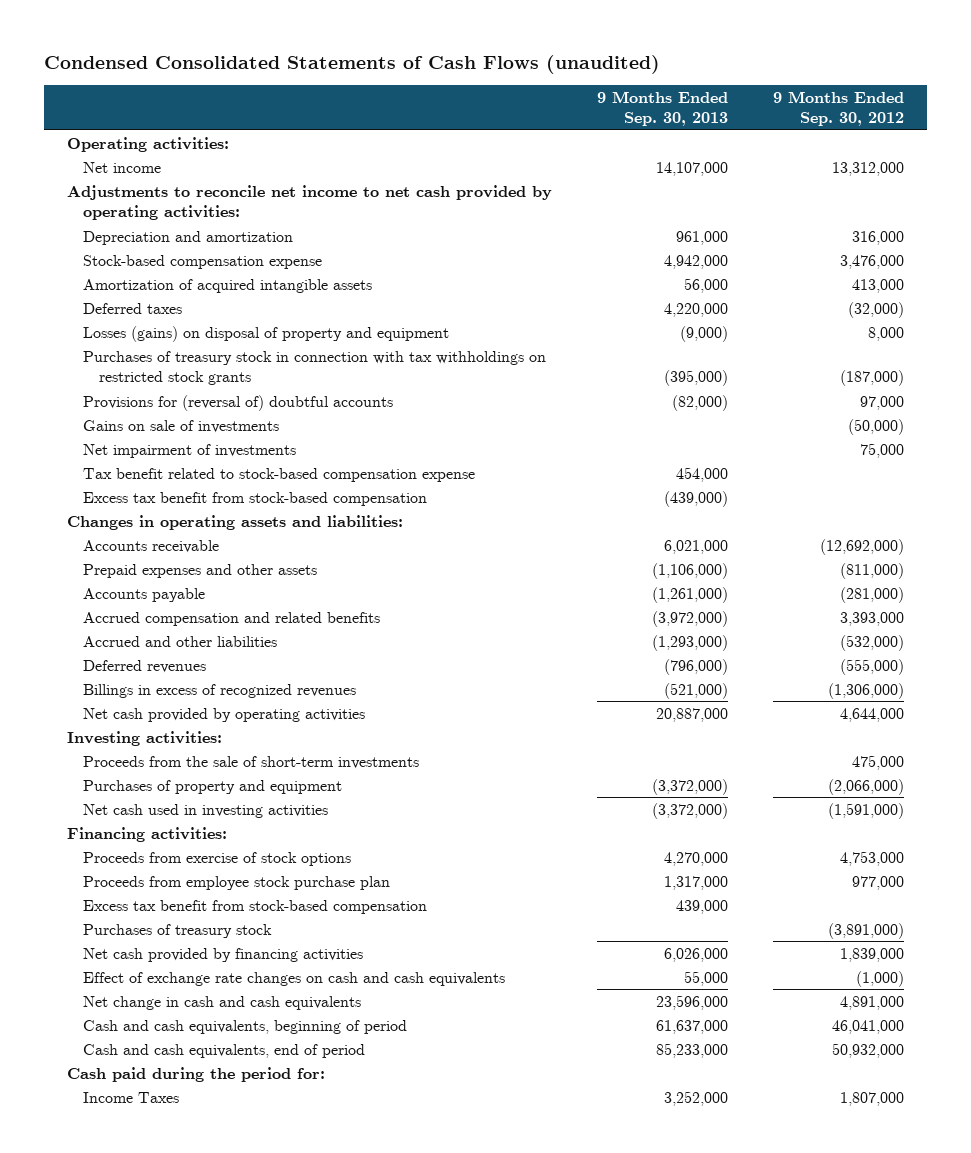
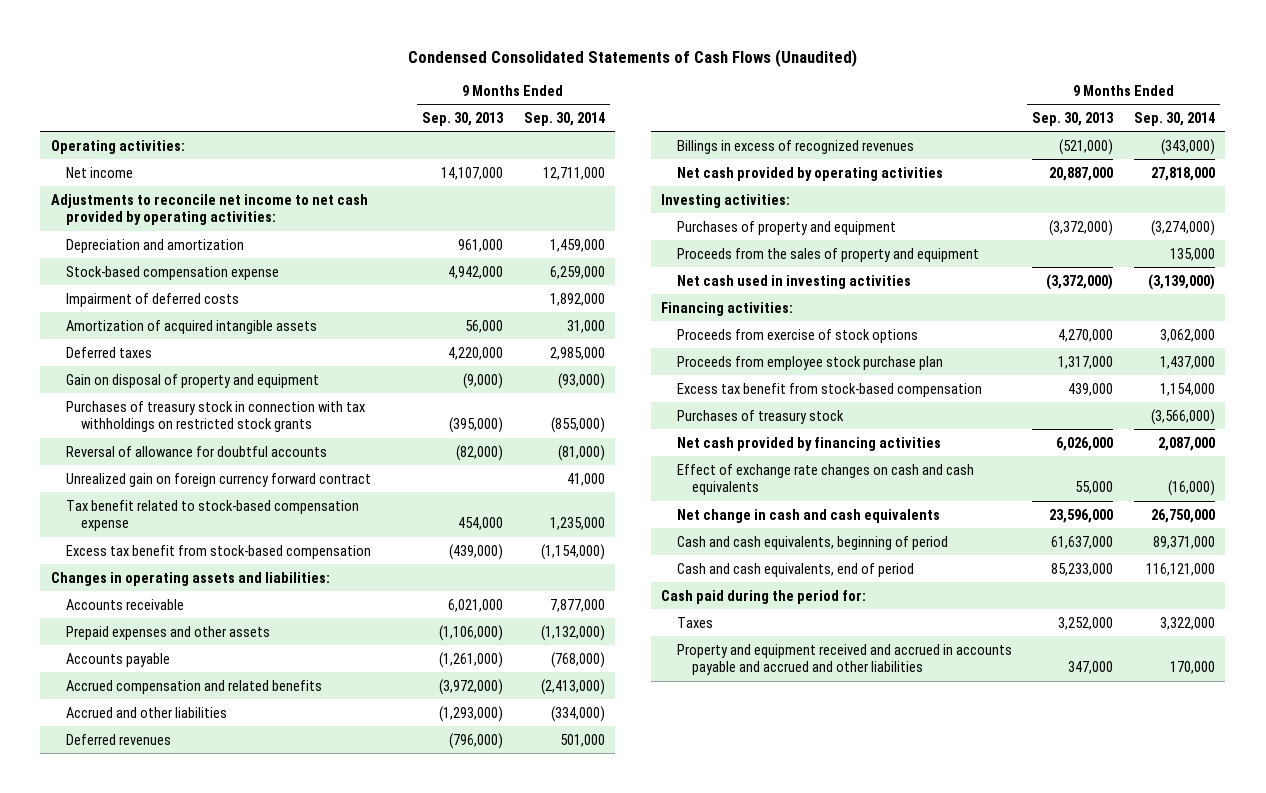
[44,54,661,74] Condensed Consolidated Statements of Cash Flows (unaudited) -> [407,48,857,67] Condensed Consolidated Statements of Cash Flows (Unaudited)
[773,90,905,127] 9 Months Ended Sep. 30, 2012 -> none
none -> [523,111,605,126] Sep. 30, 2014
none -> [66,292,240,307] Impairment of deferred costs
[82,325,449,342] Losses (gains) on disposal of property and equipment -> [66,373,320,388] Gain on disposal of property and equipment
[82,419,279,433] Gains on sale of investments -> none
[82,443,296,458] Net impairment of investments -> none
[82,394,393,411] Provisions for (reversal of) doubtful accounts -> [66,445,328,457] Reversal of allowance for doubtful accounts
none -> [66,472,372,487] Unrealized gain on foreign currency forward contract
[82,755,419,769] Proceeds from the sale of short-term investments -> none
none -> [676,247,979,262] Proceeds from the sales of property and equipment
[82,1091,179,1103] Income Taxes -> [676,616,713,628] Taxes
none -> [676,643,1012,676] Property and equipment received and accrued in accounts payable and accrued and other liabilities

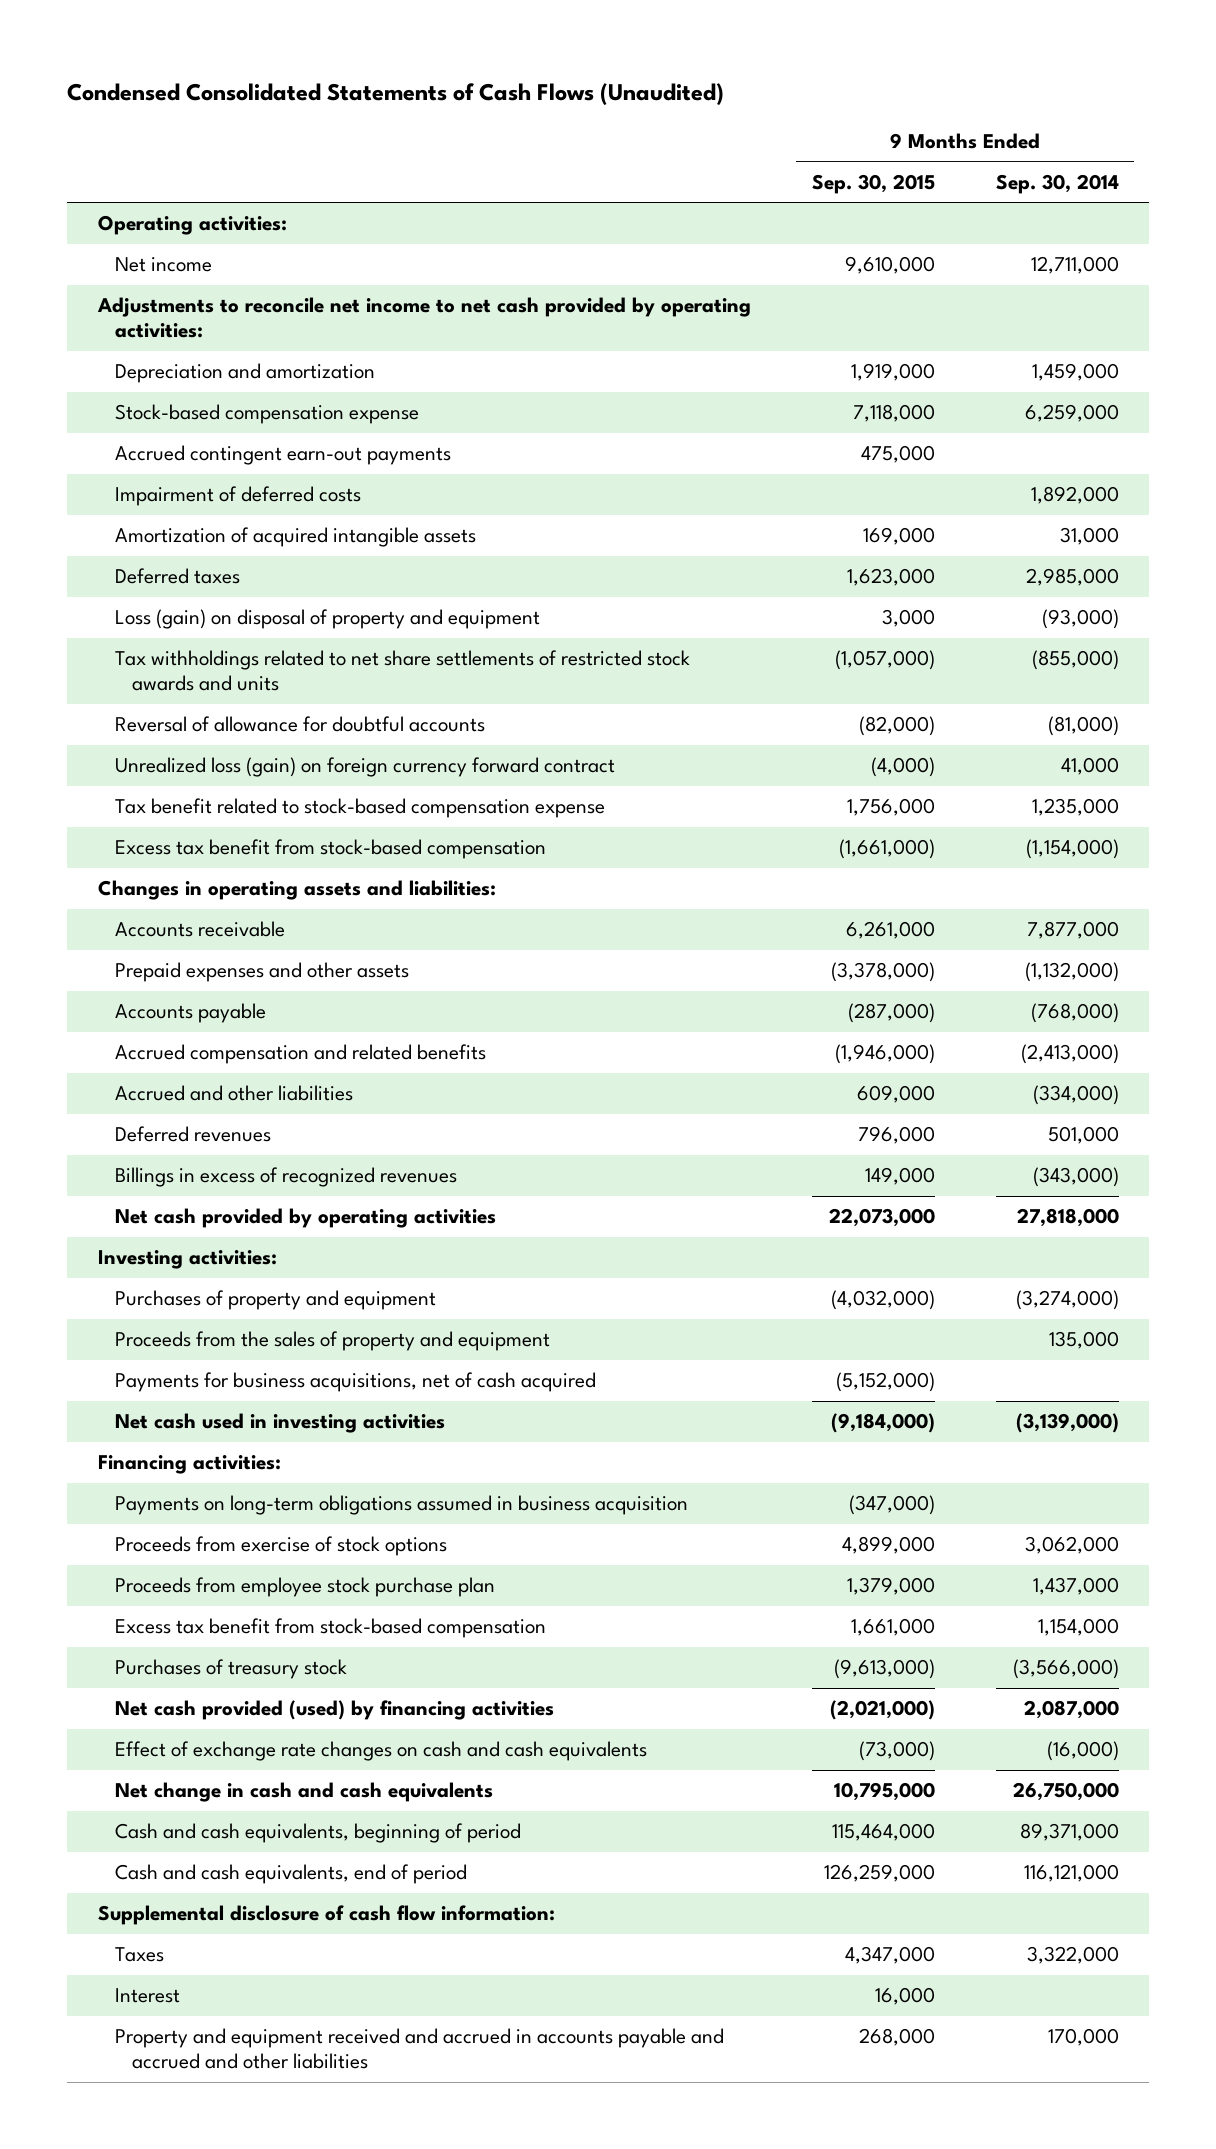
[421,111,504,126] Sep. 30, 2013 -> none
none -> [811,173,935,194] Sep. 30, 2015
none -> [114,445,451,466] Accrued contingent earn-out payments
[66,373,320,388] Gain on disposal of property and equipment -> [114,609,540,630] Loss (gain) on disposal of property and equipment
[66,400,366,433] Purchases of treasury stock in connection with tax withholdings on restricted stock grants -> [114,650,690,692] Tax withholdings related to net share settlements of restricted stock awards and units
[66,472,372,487] Unrealized gain on foreign currency forward contract -> [114,757,615,778] Unrealized loss (gain) on foreign currency forward contract
none -> [114,1372,596,1393] Payments for business acquisitions, net of cash acquired
none -> [114,1495,688,1516] Payments on long-term obligations assumed in business acquisition
[676,436,941,451] Net cash provided by financing activities -> [114,1700,554,1721] Net cash provided (used) by financing activities
[661,589,867,604] Cash paid during the period for: -> none
none -> [97,1905,555,1926] Supplemental disclosure of cash flow information:
none -> [114,1988,180,2004] Interest

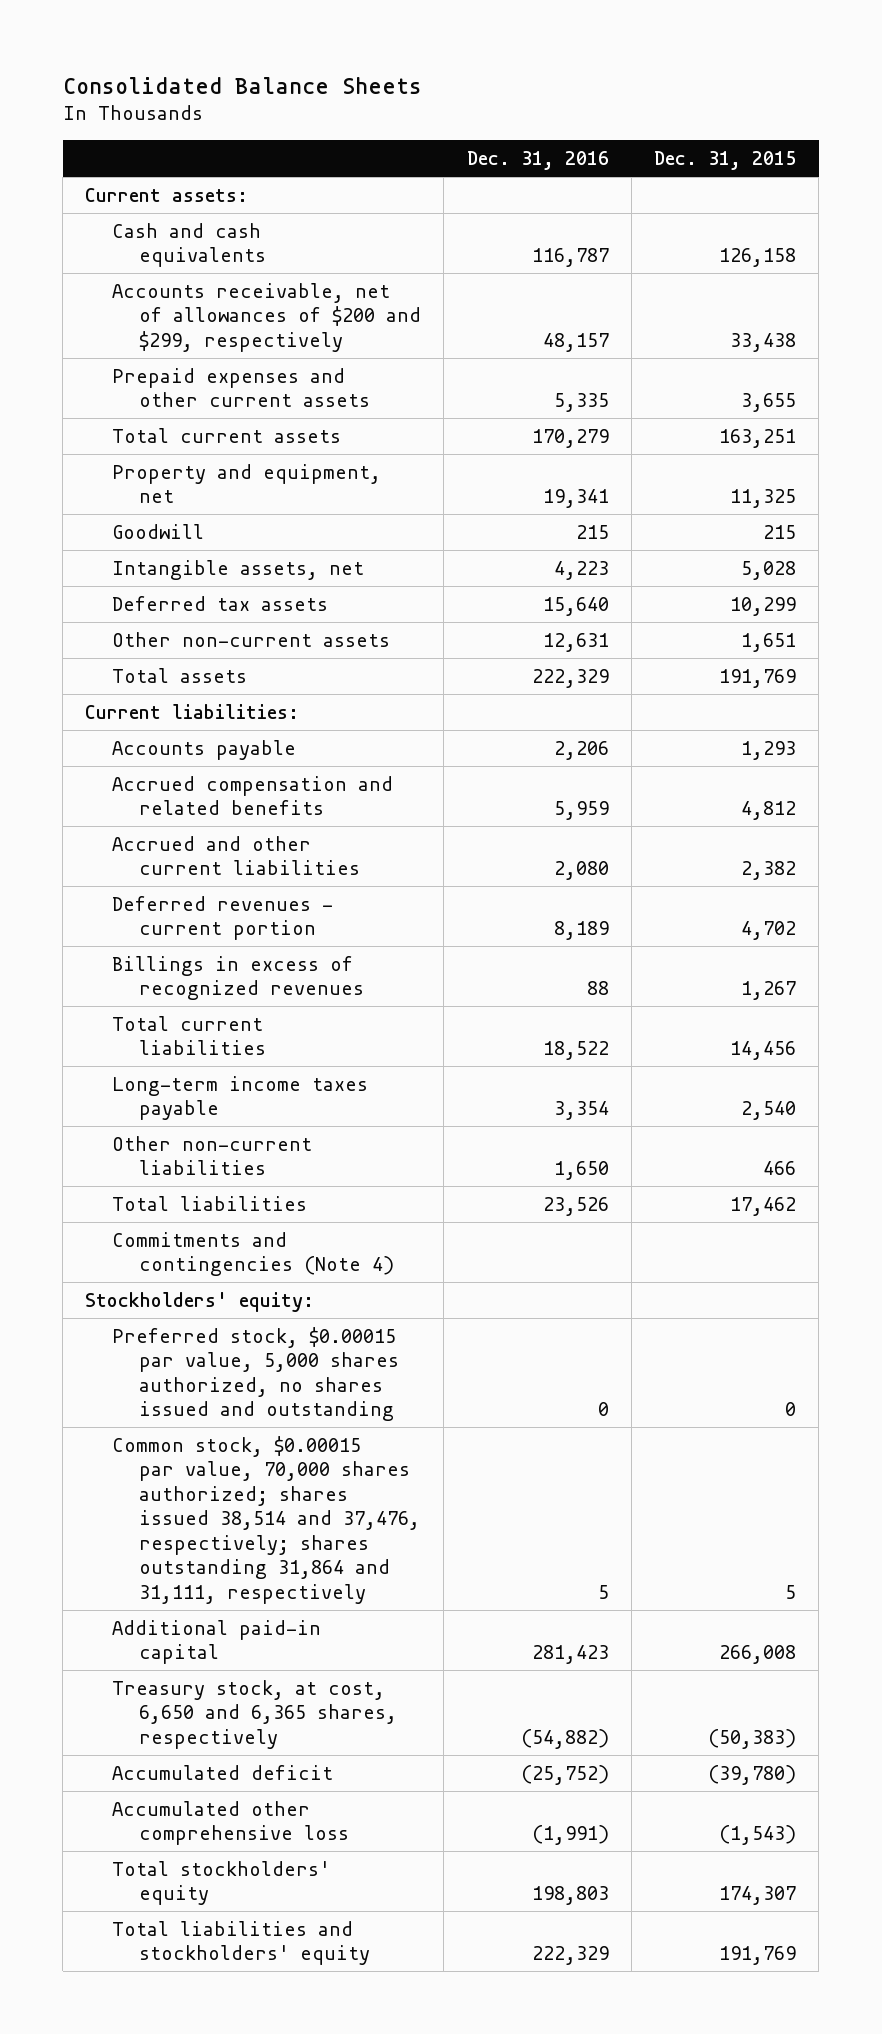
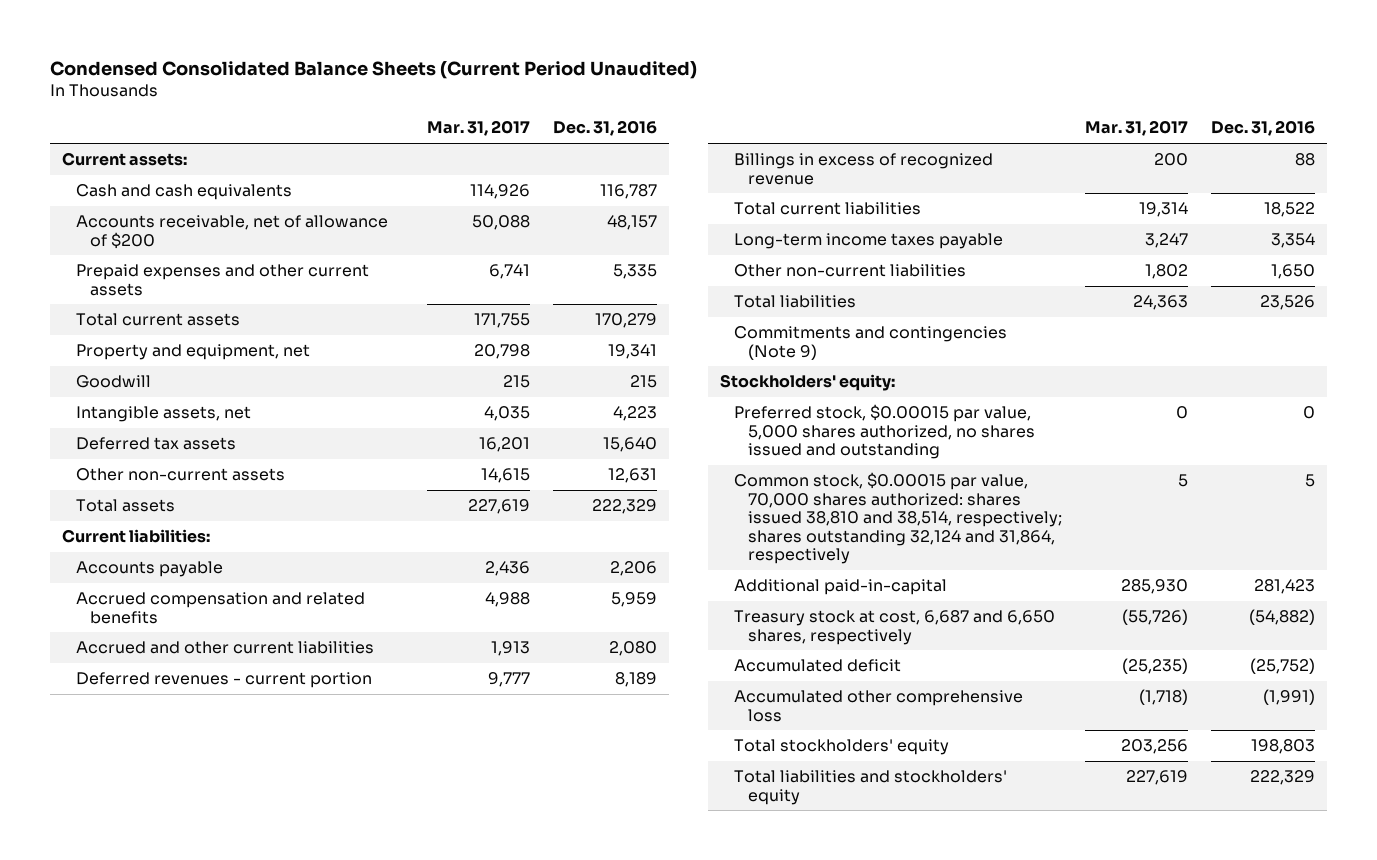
[62,76,422,94] Consolidated Balance Sheets -> [50,60,698,79] Condensed Consolidated Balance Sheets (Current Period Unaudited)
[654,151,797,171] Dec. 31, 2015 -> none
none -> [426,120,530,137] Mar. 31, 2017
[112,282,422,352] Accounts receivable, net of allowances of $200 and $299, respectively -> [75,215,388,249] Accounts receivable, net of allowance of $200
[112,955,365,1001] Billings in excess of recognized revenues -> [733,153,993,185] Billings in excess of recognized revenue
[112,1231,395,1277] Commitments and contingencies (Note 4) -> [733,326,1007,360] Commitments and contingencies (Note 9)
[112,1435,421,1604] Common stock, $0.00015 par value, 70,000 shares authorized; shares issued 38,514 and 37,476, respectively; shares outstanding 31,864 and 31,111, respectively -> [733,472,1062,564] Common stock, $0.00015 par value, 70,000 shares authorized: shares issued 38,810 and 38,514, respectively; shares outstanding 32,124 and 31,864, respectively
[112,1619,322,1665] Additional paid-in capital -> [733,579,947,596] Additional paid-in-capital
[112,1679,398,1749] Treasury stock, at cost, 6,650 and 6,365 shares, respectively -> [733,610,1055,645] Treasury stock at cost, 6,687 and 6,650 shares, respectively

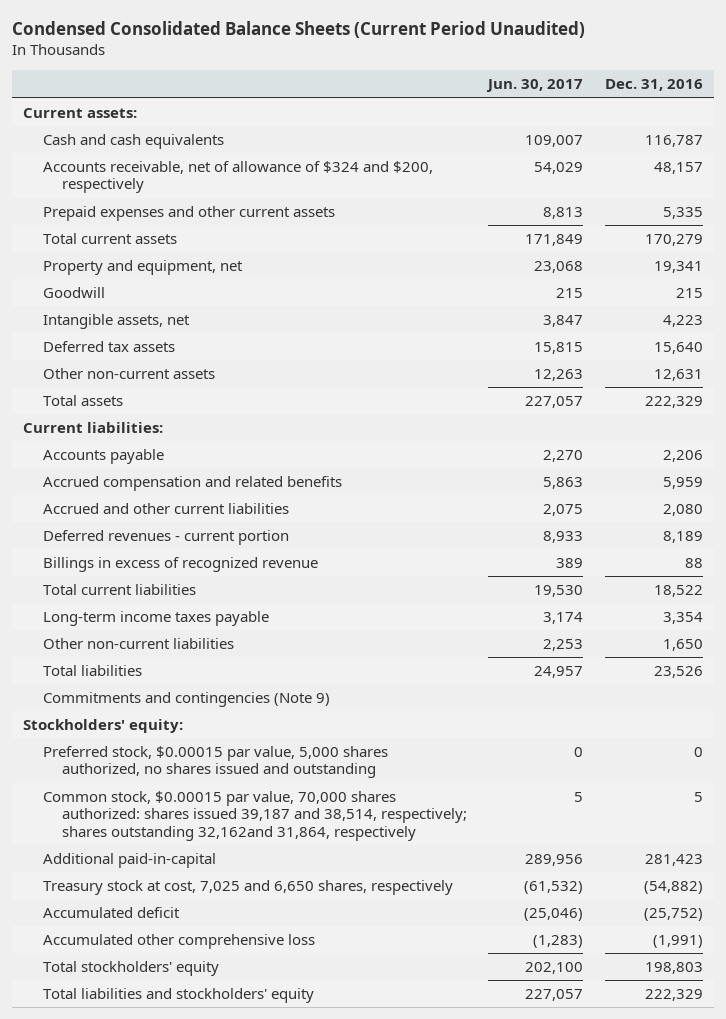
[426,120,530,137] Mar. 31, 2017 -> none
none -> [486,79,584,93] Jun. 30, 2017
[75,215,388,249] Accounts receivable, net of allowance of $200 -> [42,161,433,194] Accounts receivable, net of allowance of $324 and $200, respectively
[733,472,1062,564] Common stock, $0.00015 par value, 70,000 shares authorized: shares issued 38,810 and 38,514, respectively; shares outstanding 32,124 and 31,864, respectively -> [42,791,467,841] Common stock, $0.00015 par value, 70,000 shares authorized: shares issued 39,187 and 38,514, respectively; shares outstanding 32,162and 31,864, respectively
[733,610,1055,645] Treasury stock at cost, 6,687 and 6,650 shares, respectively -> [42,880,453,896] Treasury stock at cost, 7,025 and 6,650 shares, respectively

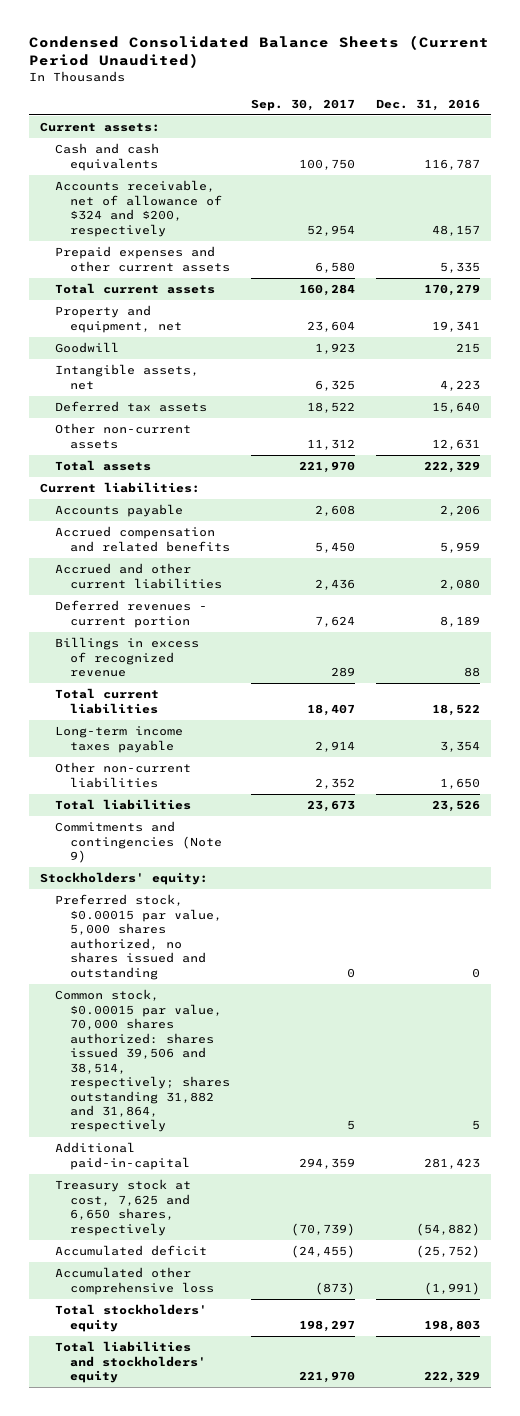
[486,79,584,93] Jun. 30, 2017 -> none
none -> [250,98,355,111] Sep. 30, 2017
[42,791,467,841] Common stock, $0.00015 par value, 70,000 shares authorized: shares issued 39,187 and 38,514, respectively; shares outstanding 32,162and 31,864, respectively -> [54,989,230,1133] Common stock, $0.00015 par value, 70,000 shares authorized: shares issued 39,506 and 38,514, respectively; shares outstanding 31,882 and 31,864, respectively
[42,880,453,896] Treasury stock at cost, 7,025 and 6,650 shares, respectively -> [54,1179,191,1236] Treasury stock at cost, 7,625 and 6,650 shares, respectively

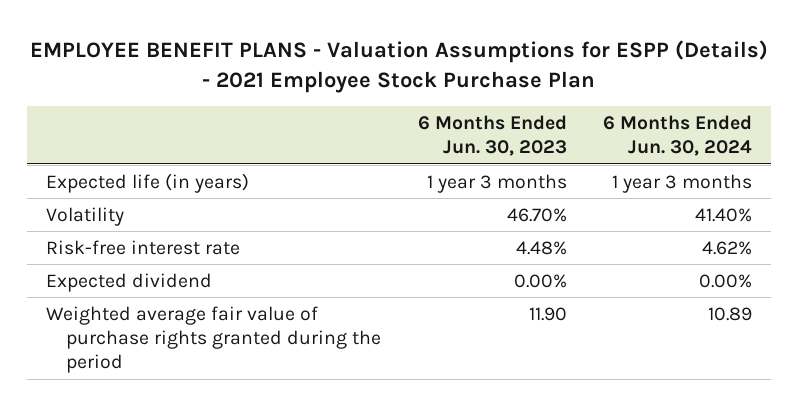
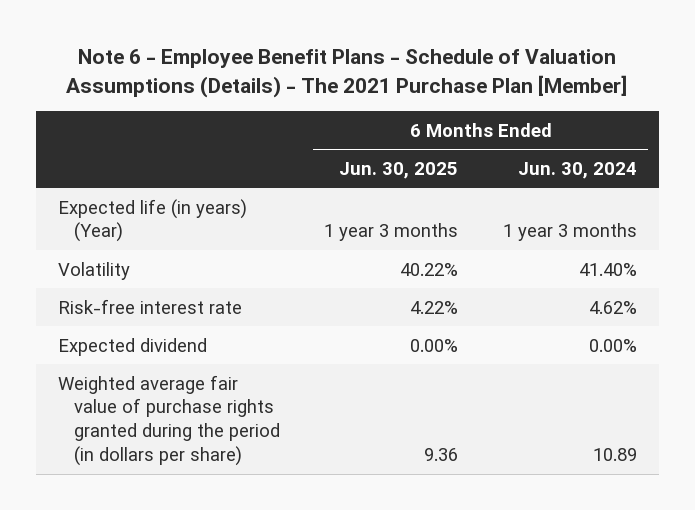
[29,40,768,94] EMPLOYEE BENEFIT PLANS - Valuation Assumptions for ESPP (Details) - 2021 Employee Stock Purchase Plan -> [66,49,628,98] Note 6 - Employee Benefit Plans - Schedule of Valuation Assumptions (Details) - The 2021 Purchase Plan [Member]
[417,115,567,157] 6 Months Ended Jun. 30, 2023 -> none
none -> [339,161,459,179] Jun. 30, 2025
[45,172,249,193] Expected life (in years) -> [57,198,247,243] Expected life (in years) (Year)
[45,305,381,374] Weighted average fair value of purchase rights granted during the period -> [57,374,281,467] Weighted average fair value of purchase rights granted during the period (in dollars per share)

